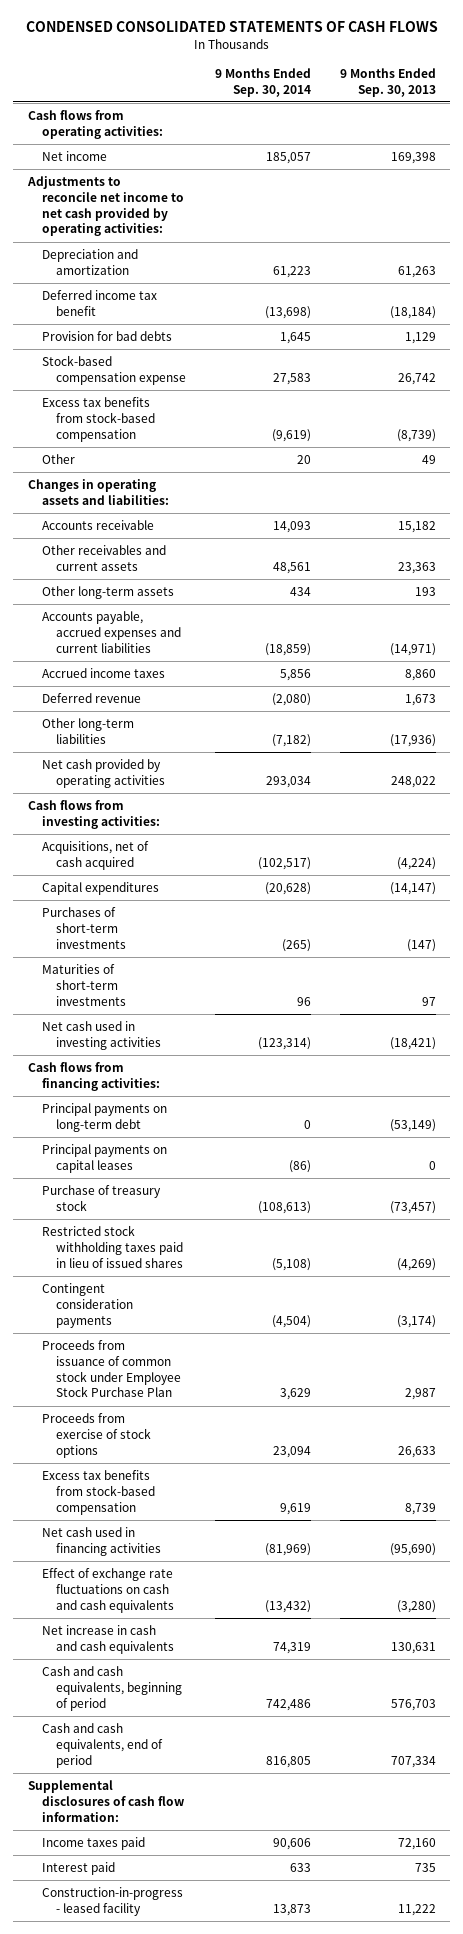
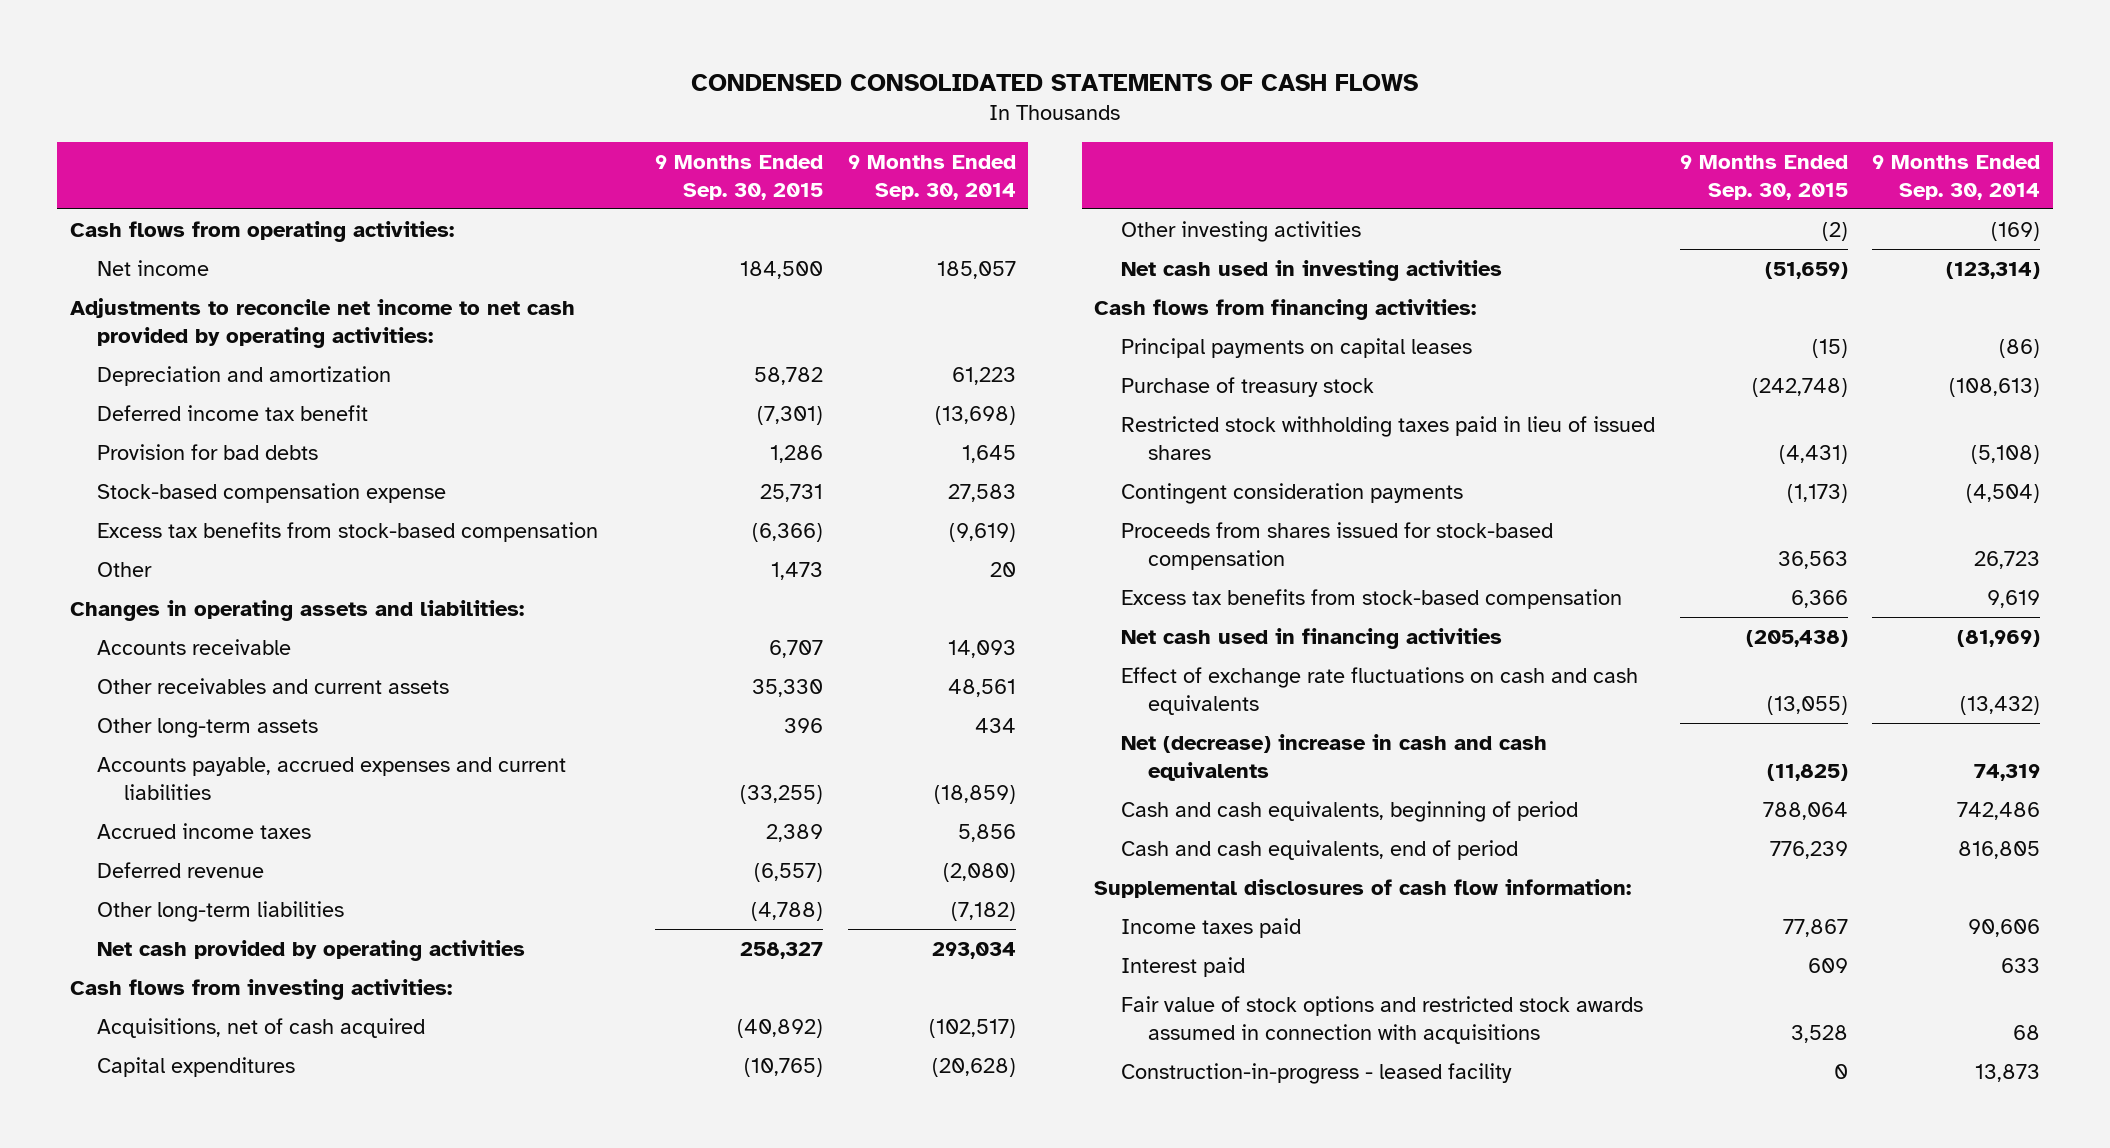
[339,68,436,97] 9 Months Ended Sep. 30, 2013 -> none
none -> [655,154,824,200] 9 Months Ended Sep. 30, 2015
[41,906,127,949] Purchases of short-term investments -> none
[41,963,127,1006] Maturities of short-term investments -> none
none -> [1121,220,1362,242] Other investing activities
[41,1102,167,1132] Principal payments on long-term debt -> none
[41,1339,182,1398] Proceeds from issuance of common stock under Employee Stock Purchase Plan -> none
[41,1412,152,1458] Proceeds from exercise of stock options -> none
none -> [1121,521,1554,570] Proceeds from shares issued for stock-based compensation
[41,1624,175,1654] Net increase in cash and cash equivalents -> [1121,733,1548,781] Net (decrease) increase in cash and cash equivalents
none -> [1121,995,1644,1044] Fair value of stock options and restricted stock awards assumed in connection with acquisitions

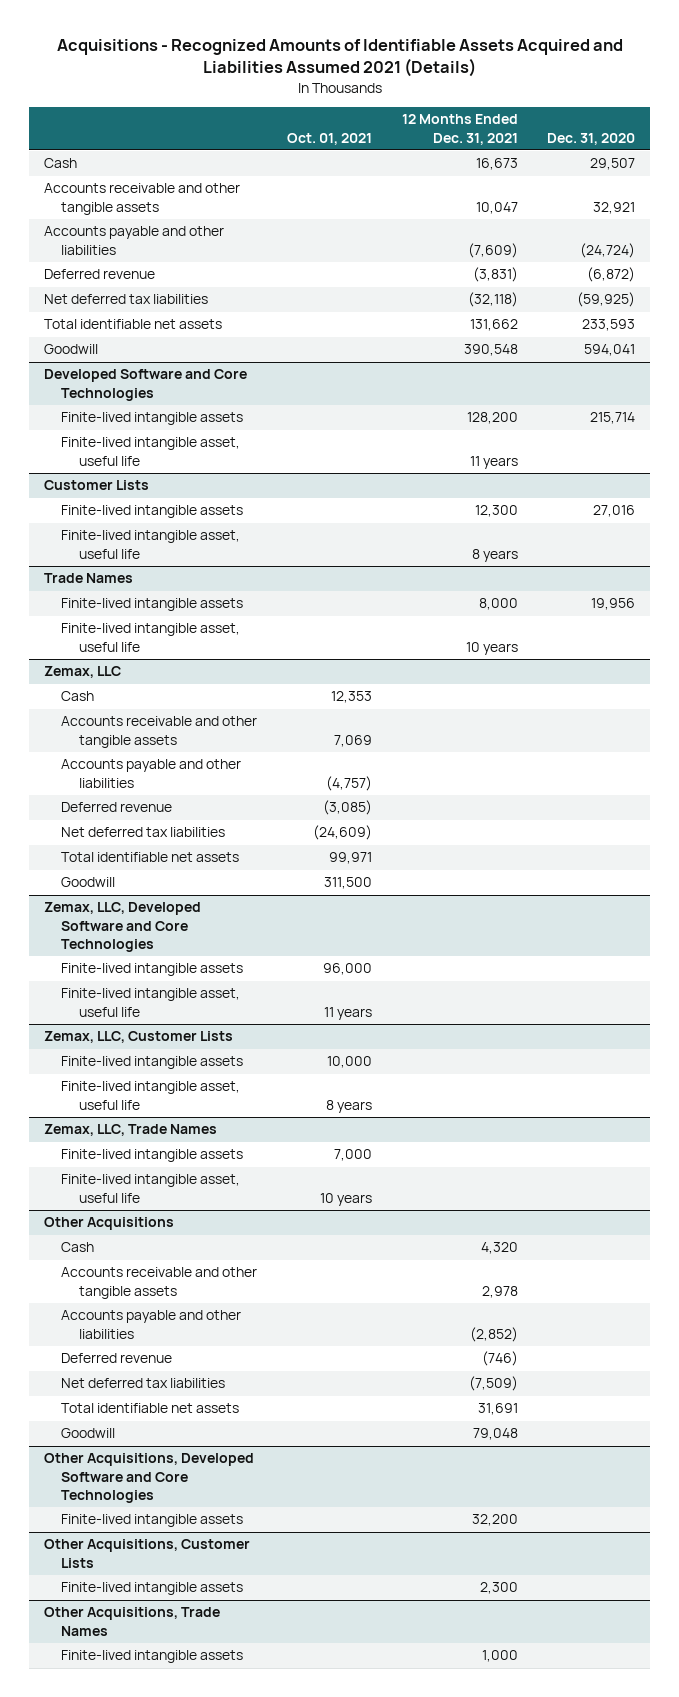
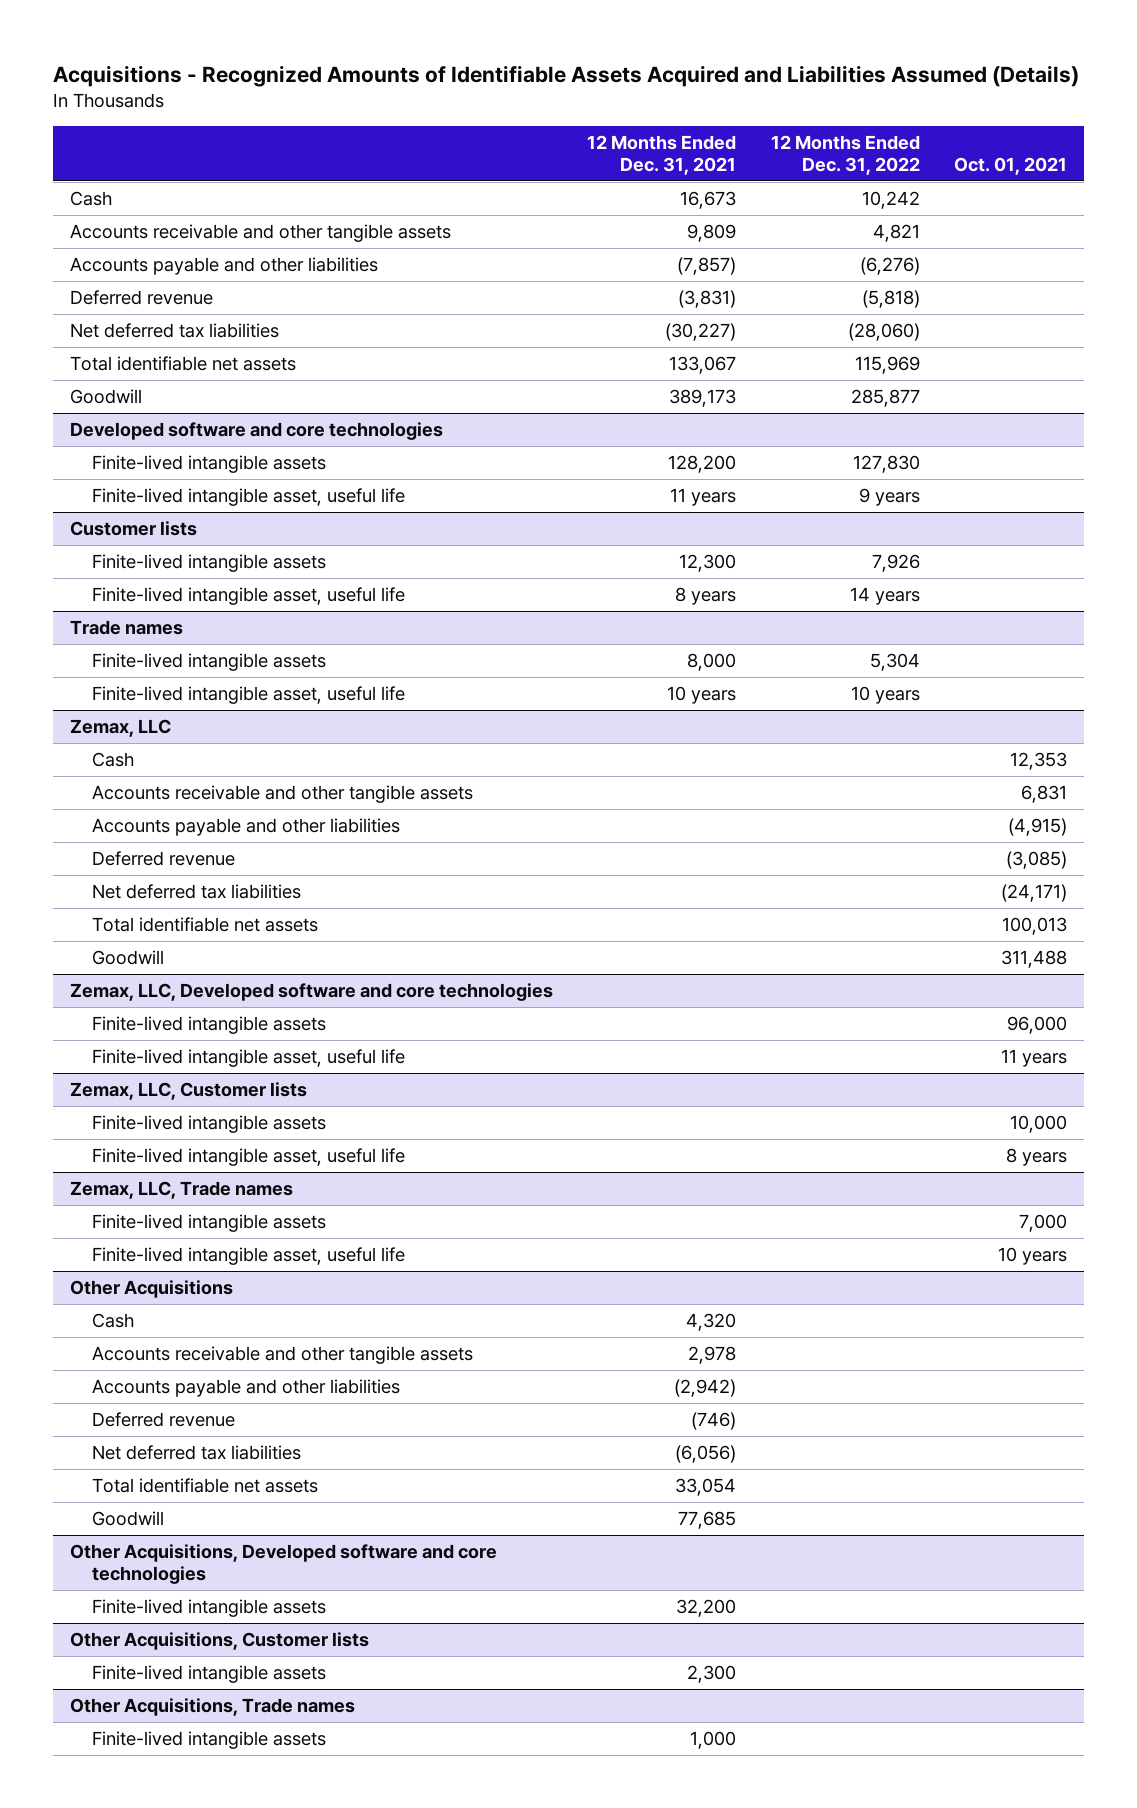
[56,39,623,78] Acquisitions - Recognized Amounts of Identifiable Assets Acquired and Liabilities Assumed 2021 (Details) -> [52,64,1079,87] Acquisitions - Recognized Amounts of Identifiable Assets Acquired and Liabilities Assumed (Details)
[547,132,636,145] Dec. 31, 2020 -> none
none -> [770,134,920,175] 12 Months Ended Dec. 31, 2022
[475,201,518,214] 10,047 -> [687,224,737,243] 9,809
[467,242,518,258] (7,609) -> [677,257,737,276] (7,857)
[467,292,518,308] (32,118) -> [665,323,737,342] (30,227)
[469,319,518,332] 131,662 -> [669,356,737,375] 133,067
[463,344,518,357] 390,548 -> [669,389,737,408] 389,173
[43,369,247,401] Developed Software and Core Technologies -> [69,422,443,441] Developed software and core technologies
[43,480,149,491] Customer Lists -> [69,521,197,537] Customer lists
[43,573,133,584] Trade Names -> [69,620,183,636] Trade names
[334,734,373,747] 7,069 -> [1020,785,1067,804] 6,831
[326,775,373,791] (4,757) -> [1007,818,1067,837] (4,915)
[313,825,373,841] (24,609) -> [1000,884,1067,903] (24,171)
[329,852,373,865] 99,971 -> [1001,917,1067,936] 100,013
[324,877,373,890] 311,500 -> [1000,950,1067,969] 311,488
[43,902,201,953] Zemax, LLC, Developed Software and Core Technologies -> [69,983,553,1002] Zemax, LLC, Developed software and core technologies
[43,1031,233,1044] Zemax, LLC, Customer Lists -> [69,1082,307,1101] Zemax, LLC, Customer lists
[43,1124,217,1137] Zemax, LLC, Trade Names -> [69,1181,293,1200] Zemax, LLC, Trade names
[469,1326,518,1342] (2,852) -> [674,1379,737,1398] (2,942)
[468,1376,518,1392] (7,509) -> [675,1445,737,1464] (6,056)
[477,1403,518,1416] 31,691 -> [675,1478,737,1497] 33,054
[472,1428,518,1441] 79,048 -> [678,1511,737,1530] 77,685
[43,1453,254,1504] Other Acquisitions, Developed Software and Core Technologies -> [69,1544,497,1585] Other Acquisitions, Developed software and core technologies
[43,1539,250,1568] Other Acquisitions, Customer Lists -> [69,1632,369,1651] Other Acquisitions, Customer lists
[43,1607,220,1636] Other Acquisitions, Trade Names -> [69,1698,355,1717] Other Acquisitions, Trade names

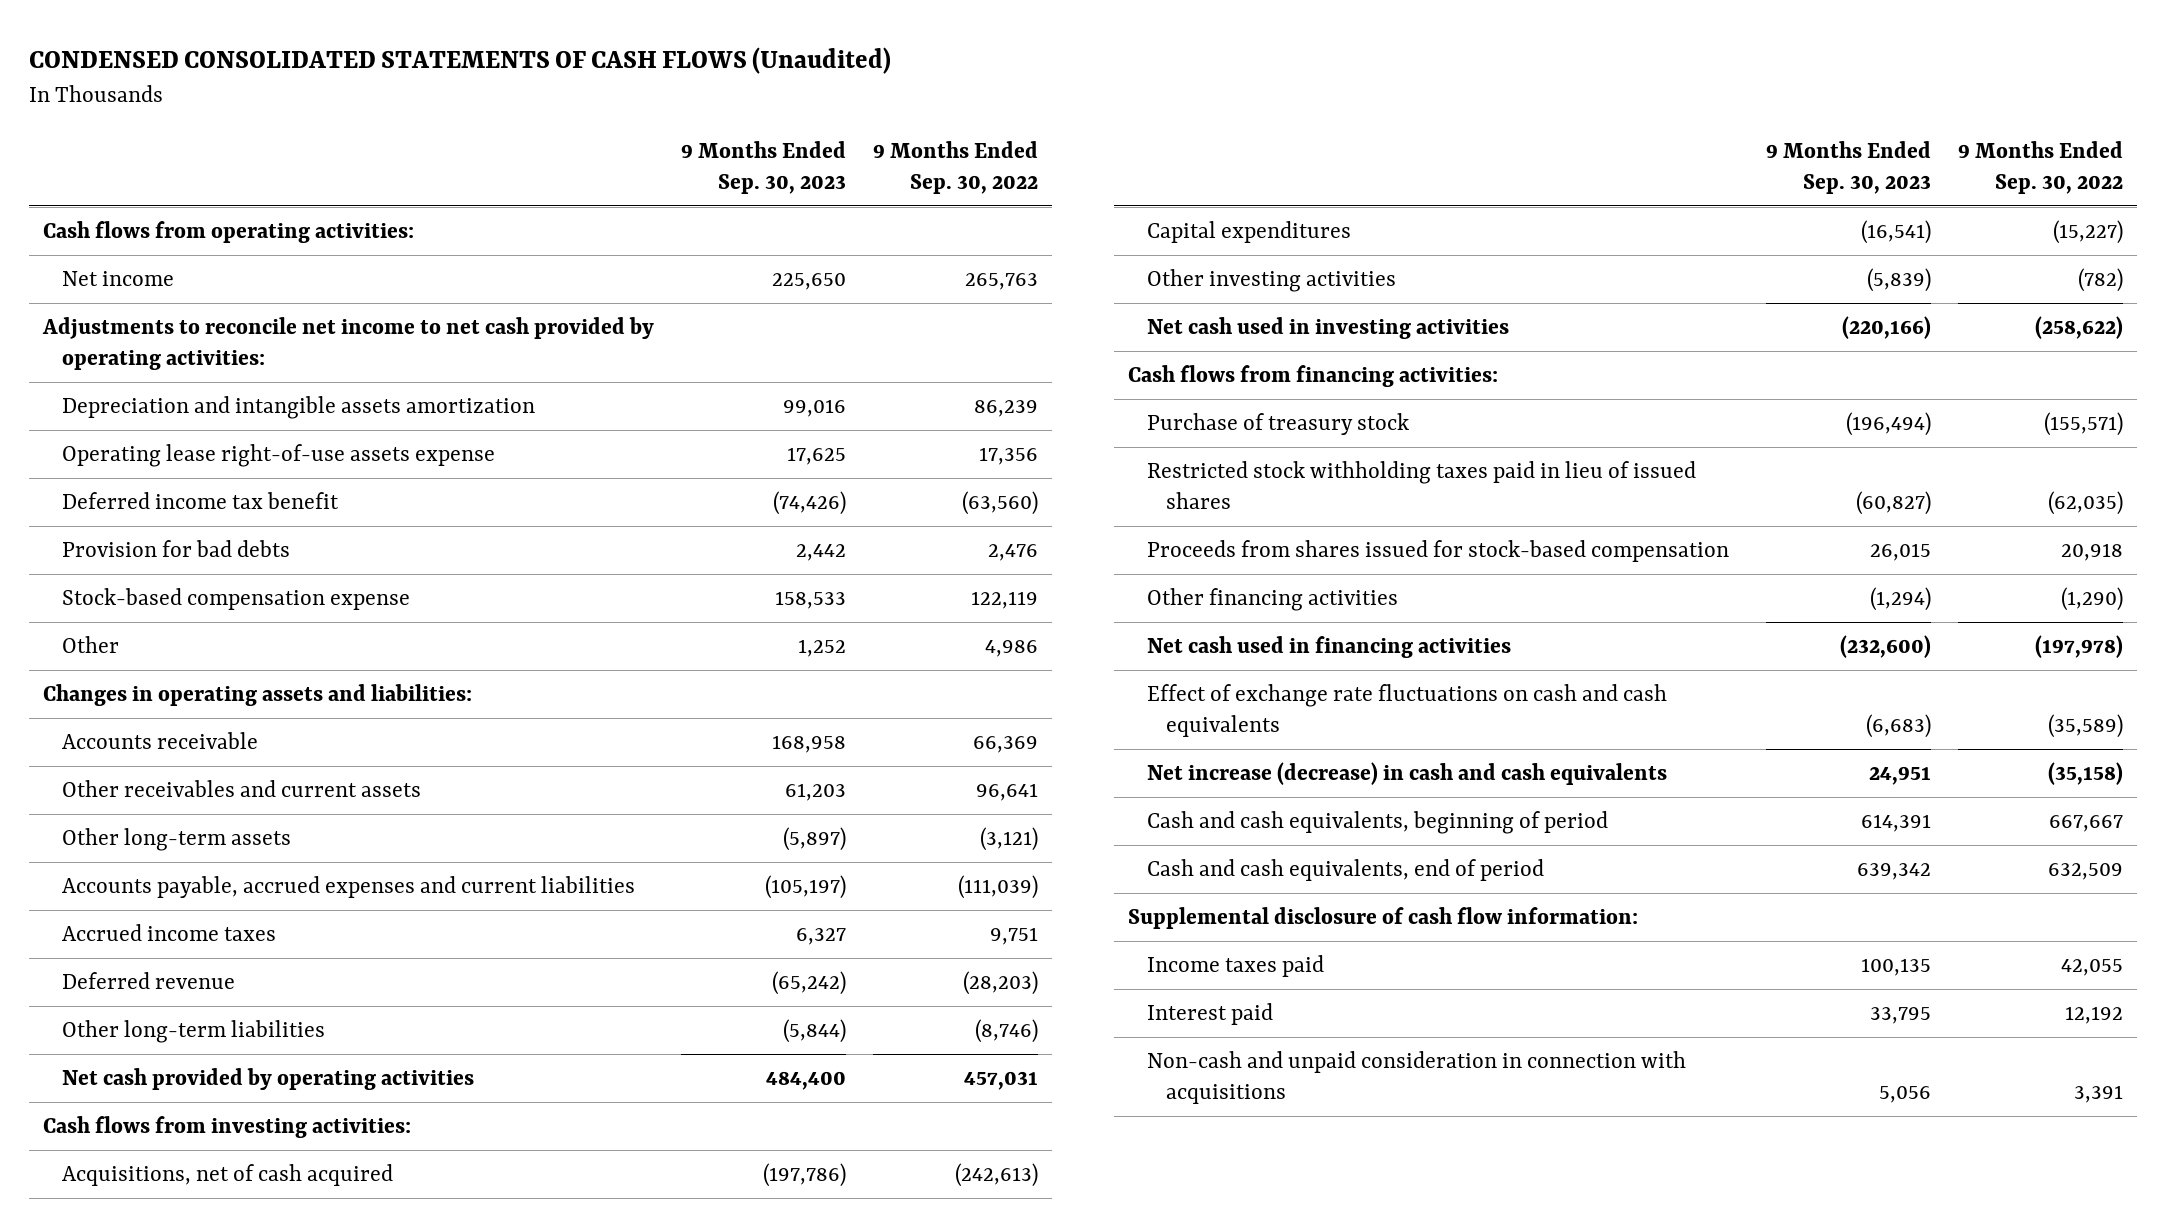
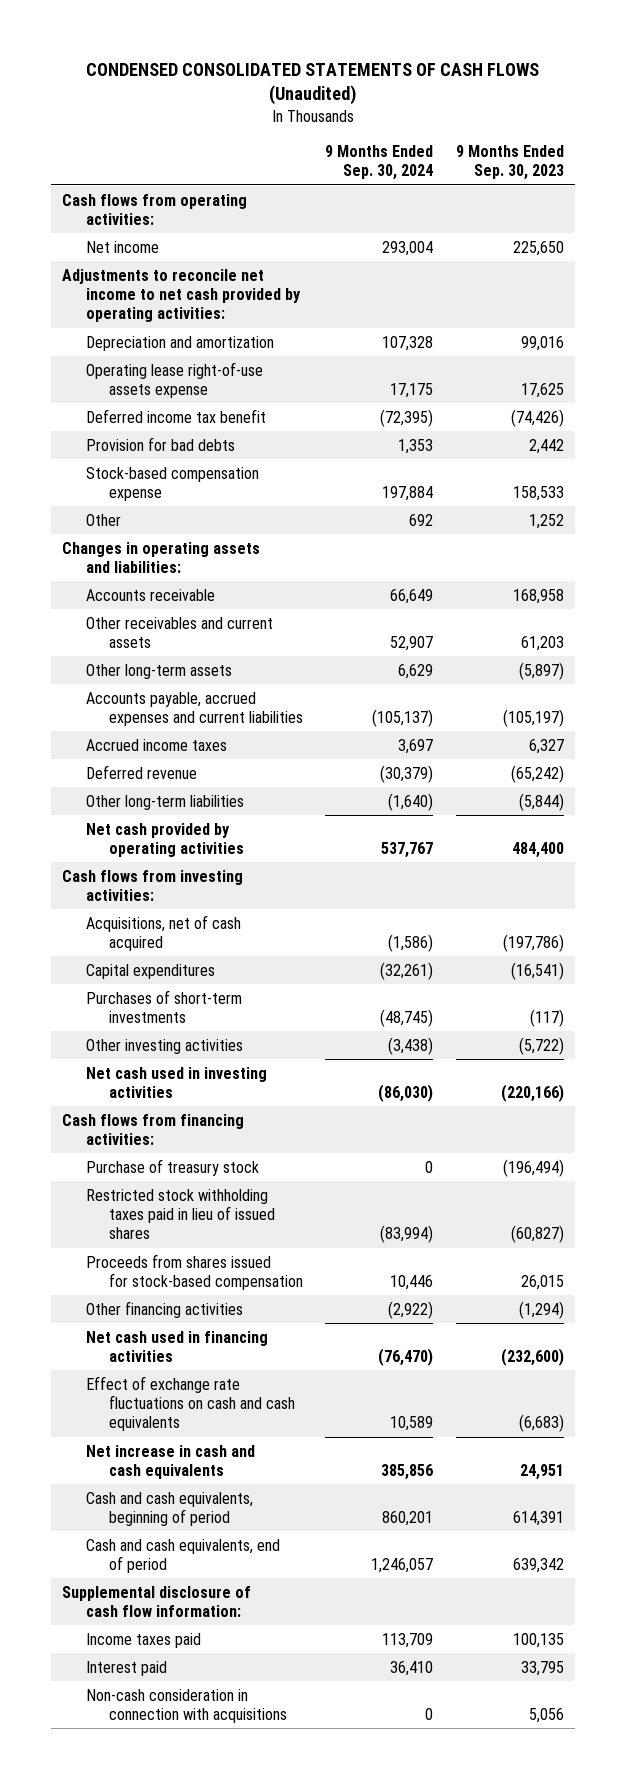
[873,140,1039,194] 9 Months Ended Sep. 30, 2022 -> none
none -> [325,145,434,181] 9 Months Ended Sep. 30, 2024
[62,396,536,420] Depreciation and intangible assets amortization -> [85,335,274,351] Depreciation and amortization
none -> [85,989,242,1023] Purchases of short-term investments
[1866,268,1931,293] (5,839) -> [518,1036,564,1055] (5,722)
[1146,762,1667,786] Net increase (decrease) in cash and cash equivalents -> [85,1444,255,1479] Net increase in cash and cash equivalents
[1146,1051,1686,1105] Non-cash and unpaid consideration in connection with acquisitions -> [85,1688,288,1723] Non-cash consideration in connection with acquisitions

